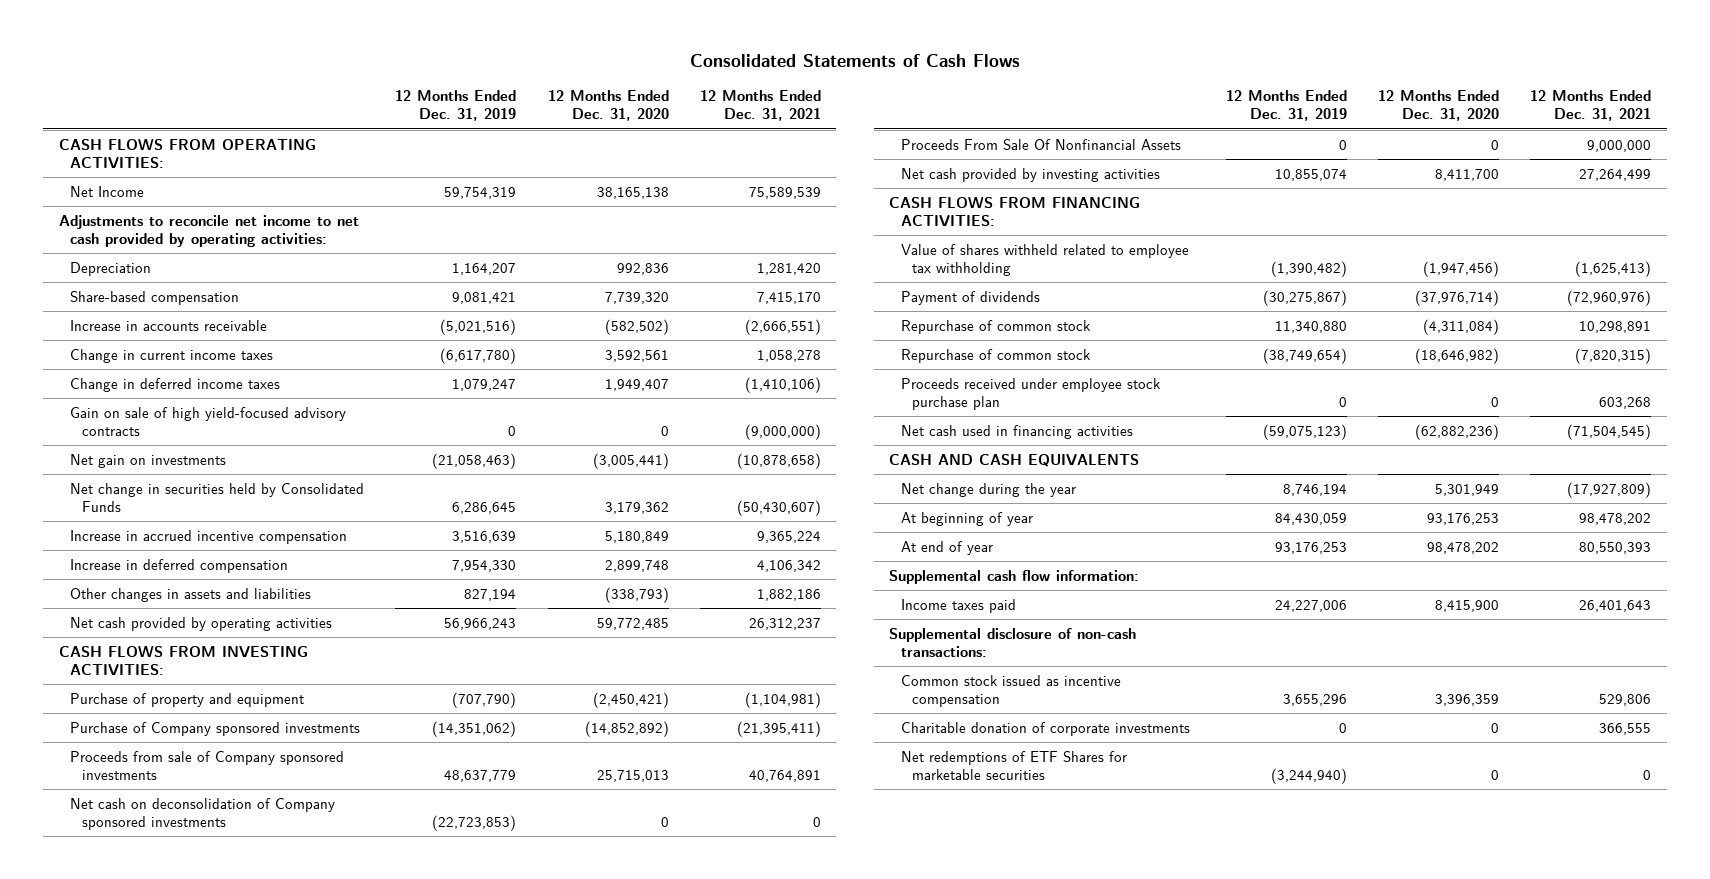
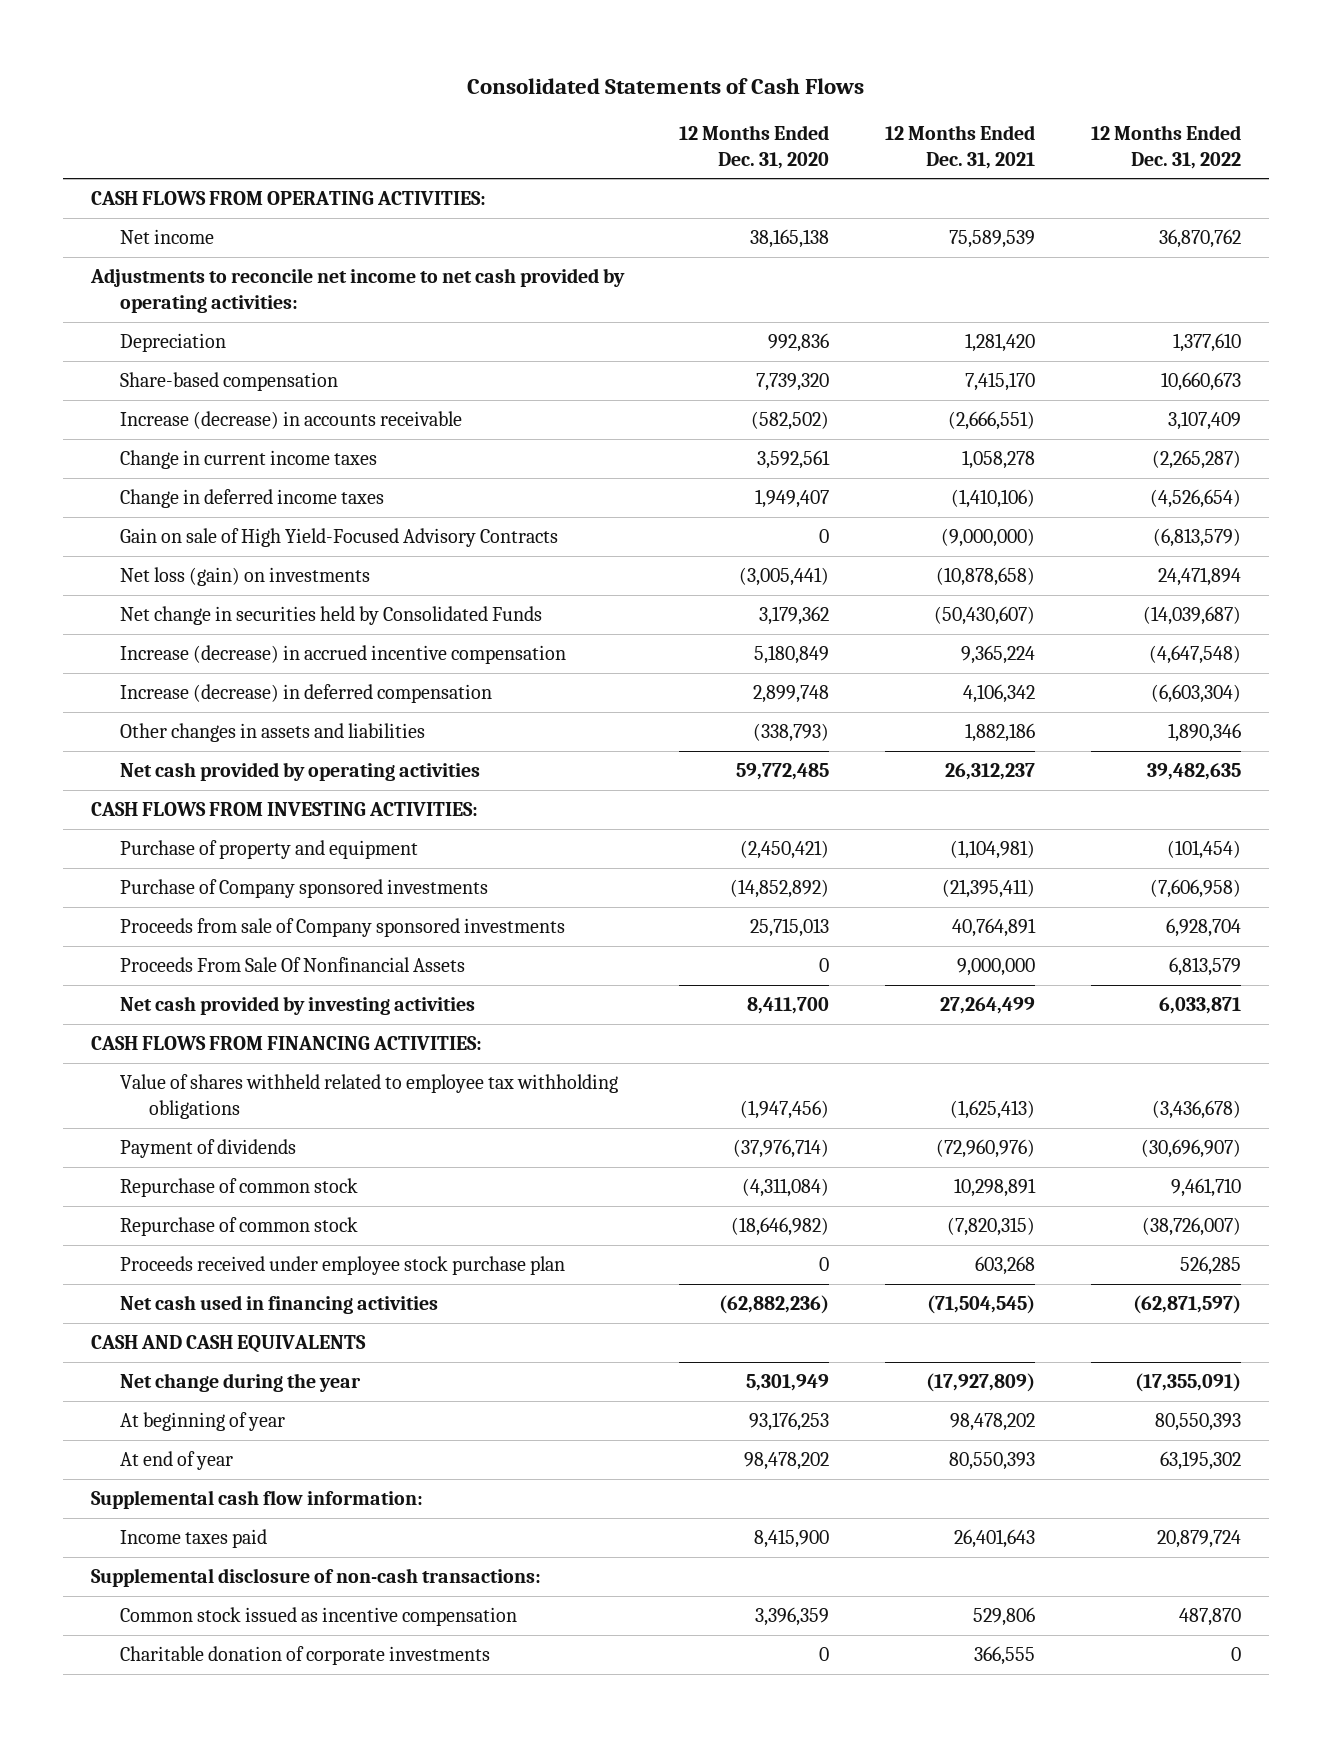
[395,90,517,122] 12 Months Ended Dec. 31, 2019 -> none
none -> [1090,125,1241,169] 12 Months Ended Dec. 31, 2022
[70,185,145,197] Net Income -> [119,229,214,245] Net income
[70,319,268,331] Increase in accounts receivable -> [119,411,462,430] Increase (decrease) in accounts receivable
[70,406,347,436] Gain on sale of high yield-focused advisory contracts -> [119,528,558,548] Gain on sale of High Yield-Focused Advisory Contracts
[70,453,227,468] Net gain on investments -> [119,567,370,587] Net loss (gain) on investments
[70,529,348,544] Increase in accrued incentive compensation -> [119,645,566,665] Increase (decrease) in accrued incentive compensation
[70,558,289,573] Increase in deferred compensation -> [119,684,492,704] Increase (decrease) in deferred compensation
[70,797,336,830] Net cash on deconsolidation of Company sponsored investments -> none
[900,243,1189,276] Value of shares withheld related to employee tax withholding -> [119,1074,618,1119] Value of shares withheld related to employee tax withholding obligations
[900,750,1127,780] Net redemptions of ETF Shares for marketable securities -> none

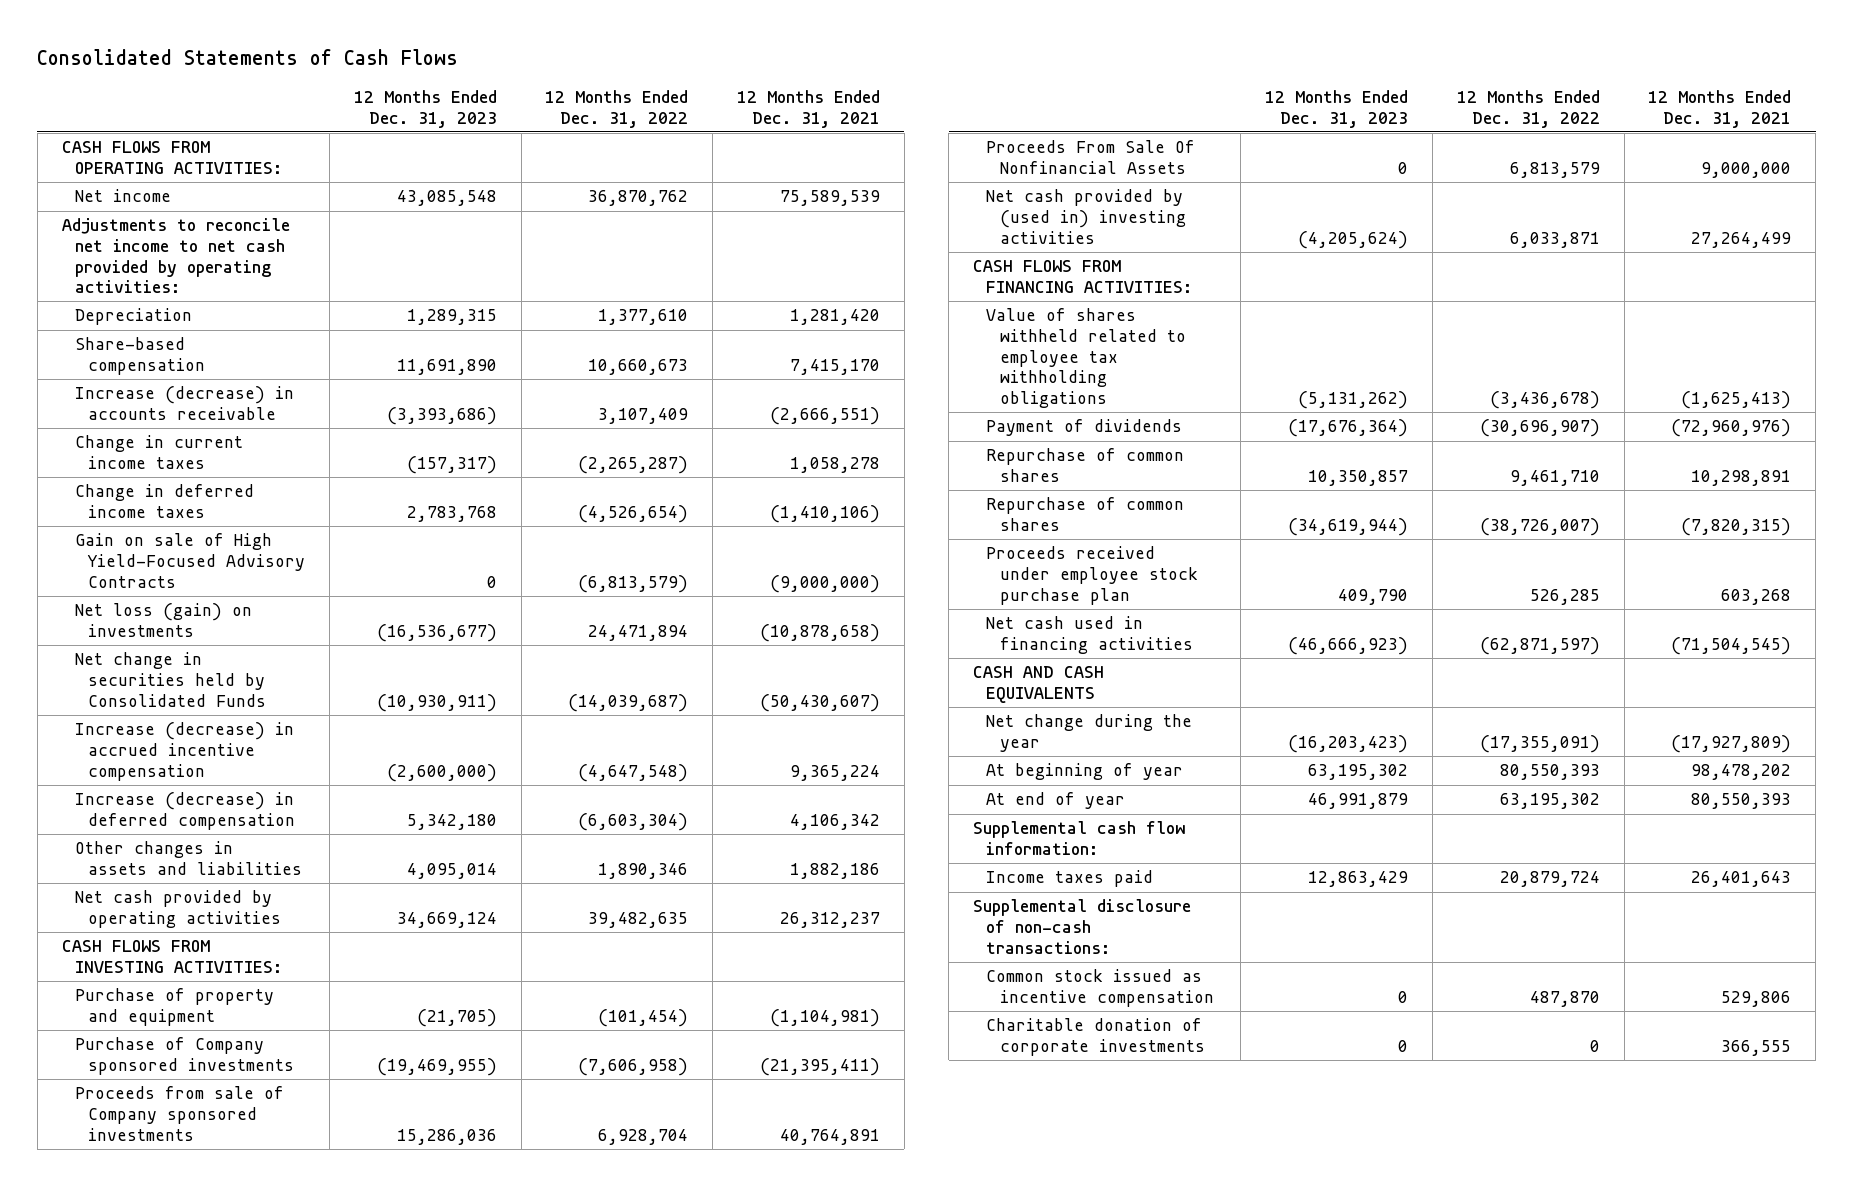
[679,125,830,169] 12 Months Ended Dec. 31, 2020 -> none
none -> [353,90,497,128] 12 Months Ended Dec. 31, 2023
[119,996,475,1016] Net cash provided by investing activities -> [986,189,1186,244] Net cash provided by (used in) investing activities
[119,1178,358,1198] Repurchase of common stock -> [986,448,1185,482] Repurchase of common shares
[119,1217,358,1237] Repurchase of common stock -> [986,497,1185,531] Repurchase of common shares

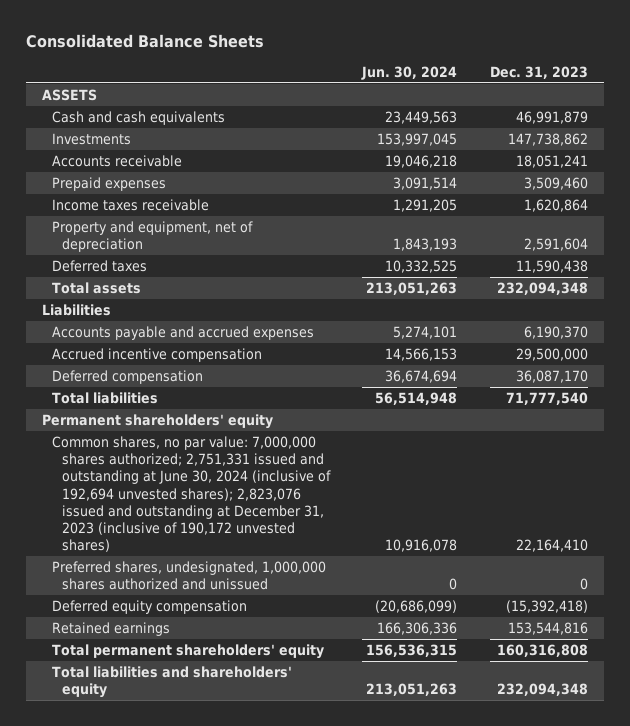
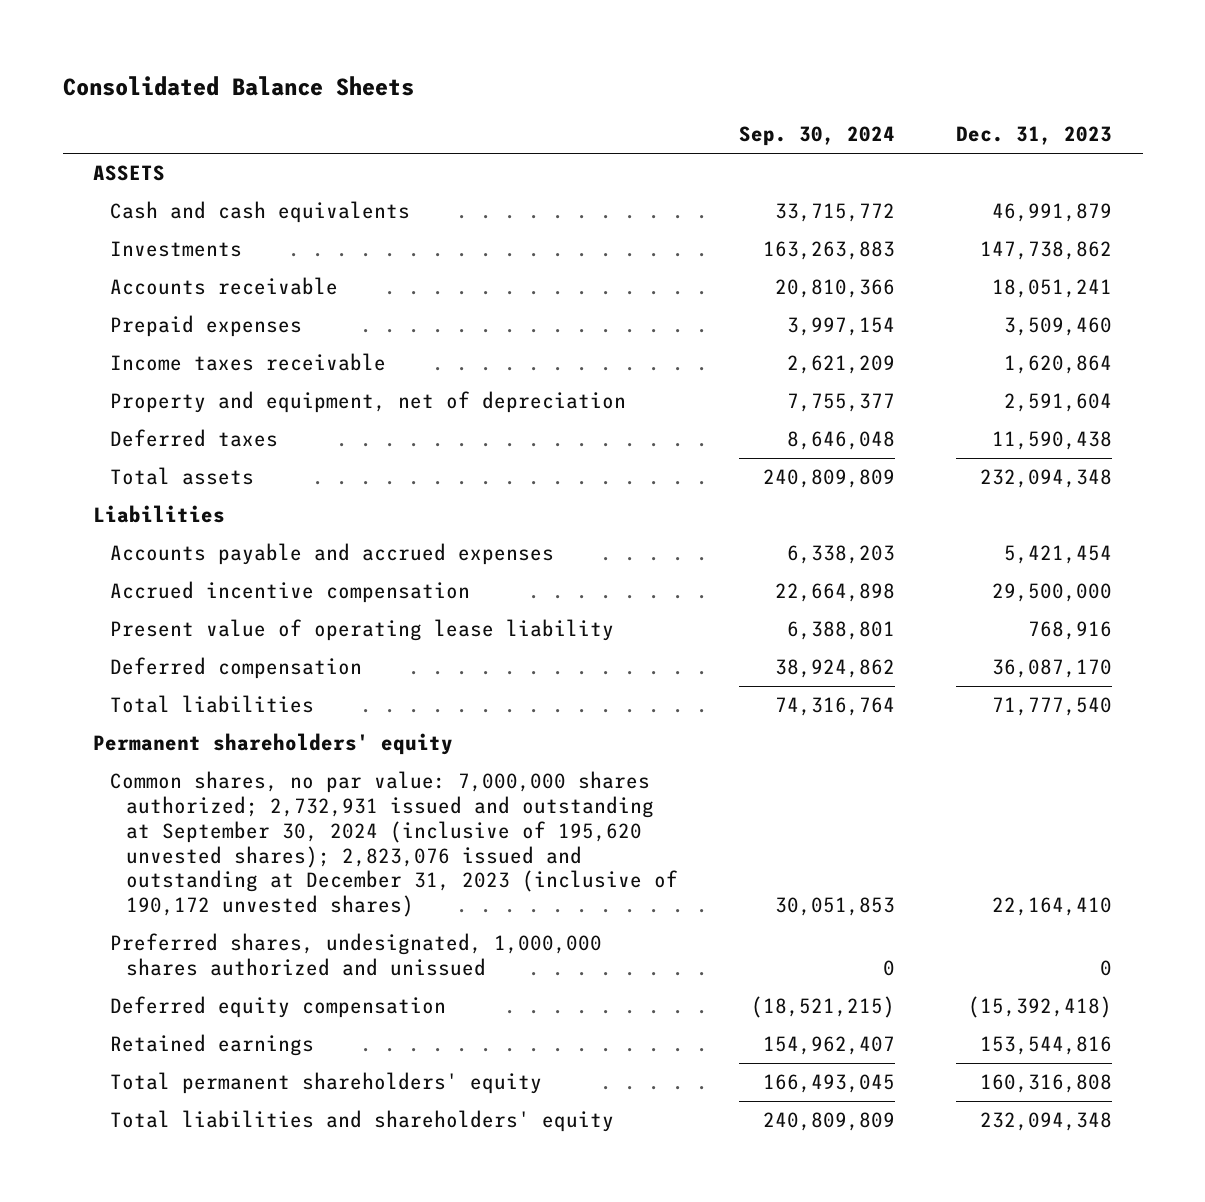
[361,65,458,80] Jun. 30, 2024 -> none
none -> [739,126,896,147] Sep. 30, 2024
[523,326,588,340] 6,190,370 -> [1004,545,1113,565] 5,421,454
none -> [109,619,614,642] Present value of operating lease liability
[52,436,332,553] Common shares, no par value: 7,000,000 shares authorized; 2,751,331 issued and outstanding at June 30, 2024 (inclusive of 192,694 unvested shares); 2,823,076 issued and outstanding at December 31, 2023 (inclusive of 190,172 unvested shares) -> [109,771,678,918] Common shares, no par value: 7,000,000 shares authorized; 2,732,931 issued and outstanding at September 30, 2024 (inclusive of 195,620 unvested shares); 2,823,076 issued and outstanding at December 31, 2023 (inclusive of 190,172 unvested shares)

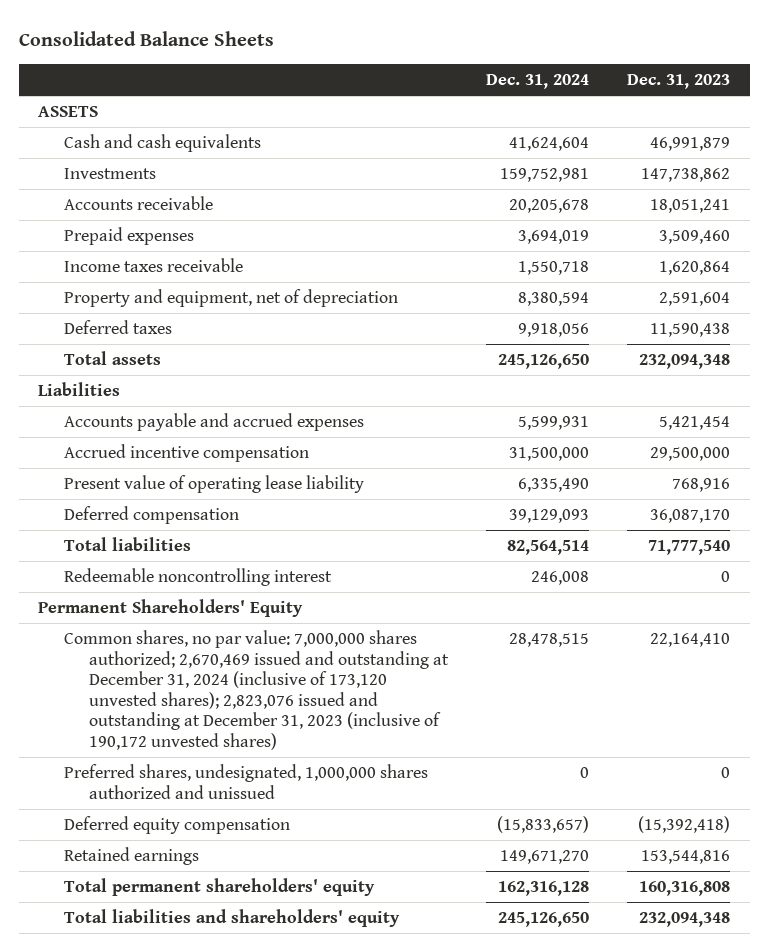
[739,126,896,147] Sep. 30, 2024 -> none
none -> [486,73,590,89] Dec. 31, 2024
none -> [63,568,332,587] Redeemable noncontrolling interest
[93,733,454,756] Permanent shareholders' equity -> [38,599,304,618] Permanent Shareholders' Equity
[109,771,678,918] Common shares, no par value: 7,000,000 shares authorized; 2,732,931 issued and outstanding at September 30, 2024 (inclusive of 195,620 unvested shares); 2,823,076 issued and outstanding at December 31, 2023 (inclusive of 190,172 unvested shares) -> [63,630,450,750] Common shares, no par value: 7,000,000 shares authorized; 2,670,469 issued and outstanding at December 31, 2024 (inclusive of 173,120 unvested shares); 2,823,076 issued and outstanding at December 31, 2023 (inclusive of 190,172 unvested shares)

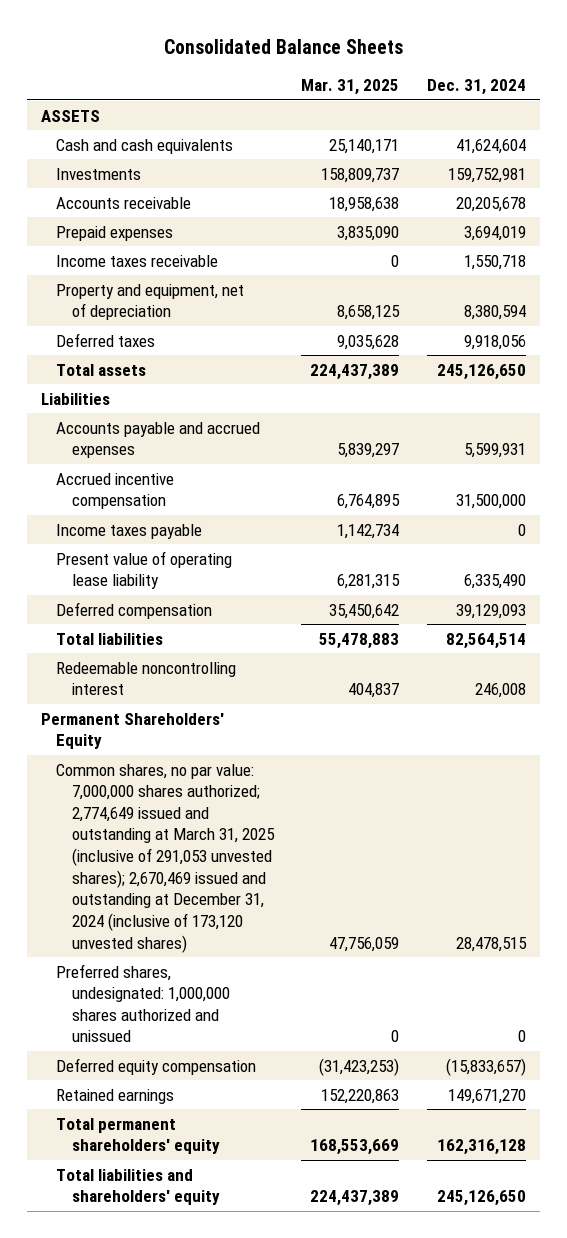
[627,73,731,89] Dec. 31, 2023 -> none
none -> [301,79,400,96] Mar. 31, 2025
none -> [56,523,203,539] Income taxes payable
[63,630,450,750] Common shares, no par value: 7,000,000 shares authorized; 2,670,469 issued and outstanding at December 31, 2024 (inclusive of 173,120 unvested shares); 2,823,076 issued and outstanding at December 31, 2023 (inclusive of 190,172 unvested shares) -> [56,763,275,953] Common shares, no par value: 7,000,000 shares authorized; 2,774,649 issued and outstanding at March 31, 2025 (inclusive of 291,053 unvested shares); 2,670,469 issued and outstanding at December 31, 2024 (inclusive of 173,120 unvested shares)
[63,764,428,799] Preferred shares, undesignated, 1,000,000 shares authorized and unissued -> [56,963,230,1043] Preferred shares, undesignated: 1,000,000 shares authorized and unissued

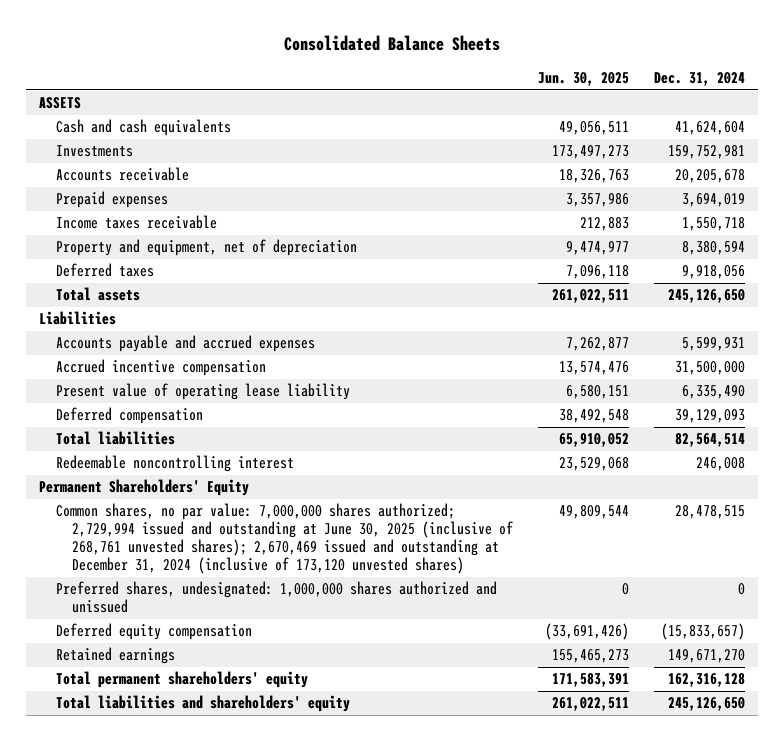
[301,79,400,96] Mar. 31, 2025 -> none
none -> [538,72,630,87] Jun. 30, 2025
[56,523,203,539] Income taxes payable -> none
[56,763,275,953] Common shares, no par value: 7,000,000 shares authorized; 2,774,649 issued and outstanding at March 31, 2025 (inclusive of 291,053 unvested shares); 2,670,469 issued and outstanding at December 31, 2024 (inclusive of 173,120 unvested shares) -> [55,503,514,575] Common shares, no par value: 7,000,000 shares authorized; 2,729,994 issued and outstanding at June 30, 2025 (inclusive of 268,761 unvested shares); 2,670,469 issued and outstanding at December 31, 2024 (inclusive of 173,120 unvested shares)

